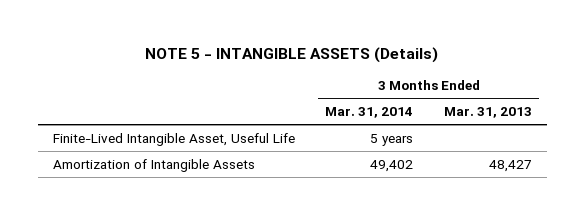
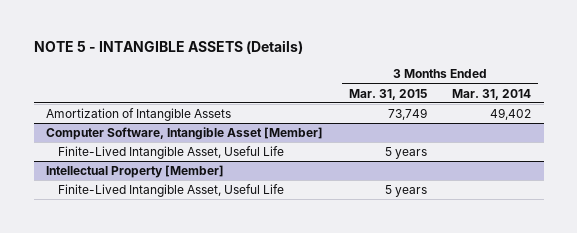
[443,107,532,119] Mar. 31, 2013 -> none
none -> [348,88,427,100] Mar. 31, 2015
[53,132,296,146] Finite-Lived Intangible Asset, Useful Life -> none
none -> [46,127,324,141] Computer Software, Intangible Asset [Member]
none -> [57,146,284,160] Finite-Lived Intangible Asset, Useful Life
none -> [46,165,225,179] Intellectual Property [Member]
none -> [57,184,284,198] Finite-Lived Intangible Asset, Useful Life

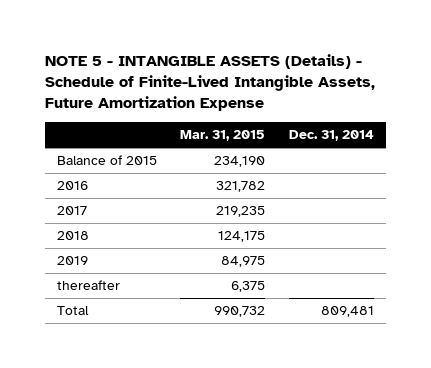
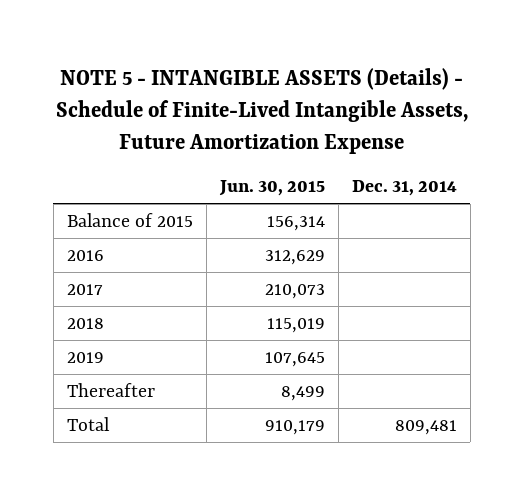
[180,130,266,142] Mar. 31, 2015 -> none
none -> [218,180,325,197] Jun. 30, 2015
[56,280,120,291] thereafter -> [66,382,155,397] Thereafter

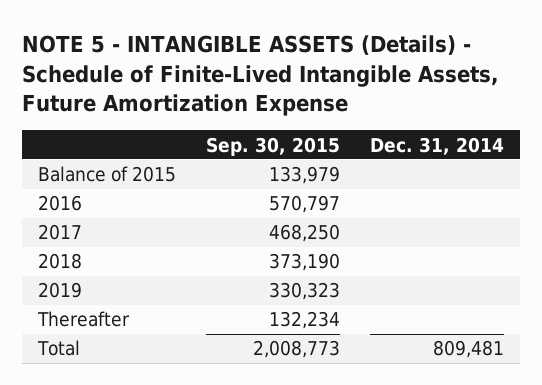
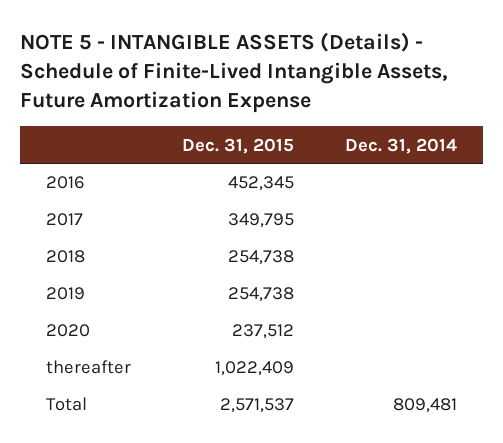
[206,136,341,156] Sep. 30, 2015 -> none
none -> [181,137,294,154] Dec. 31, 2015
[37,166,176,183] Balance of 2015 -> none
none -> [45,324,90,338] 2020
[36,311,130,328] Thereafter -> [45,360,131,375] thereafter

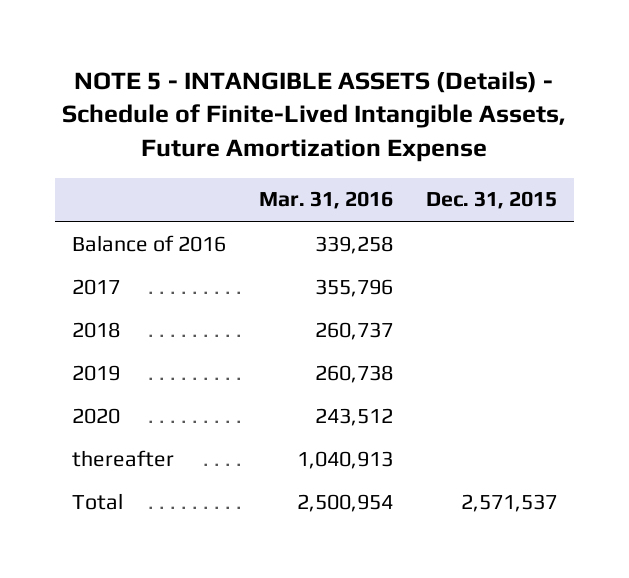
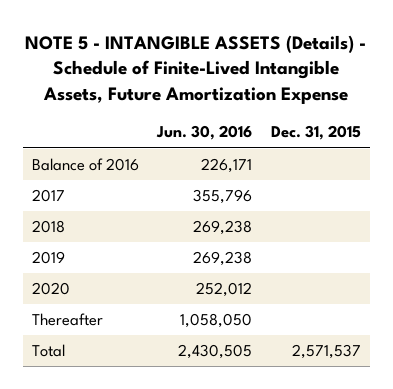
[258,191,393,210] Mar. 31, 2016 -> none
none -> [156,125,253,141] Jun. 30, 2016
[71,449,174,467] thereafter -> [32,313,104,327] Thereafter

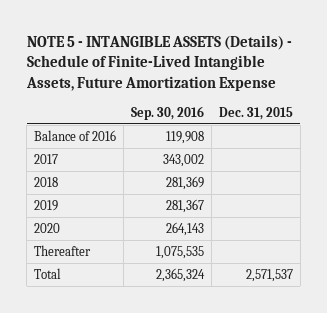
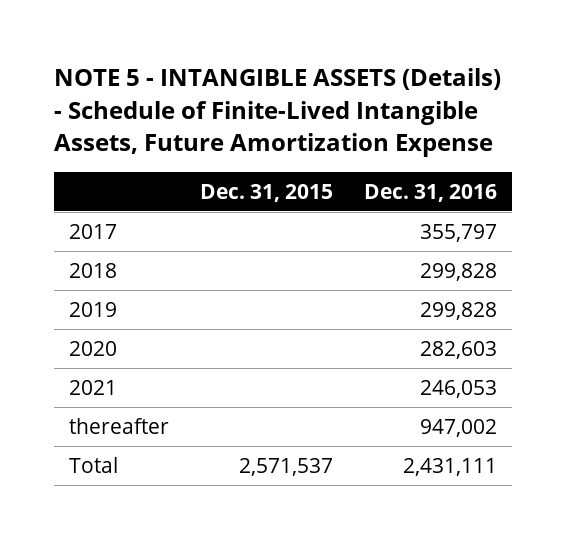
[131,105,205,120] Sep. 30, 2016 -> none
none -> [363,184,497,203] Dec. 31, 2016
[34,129,117,141] Balance of 2016 -> none
none -> [69,379,118,395] 2021
[34,244,92,256] Thereafter -> [69,417,170,434] thereafter

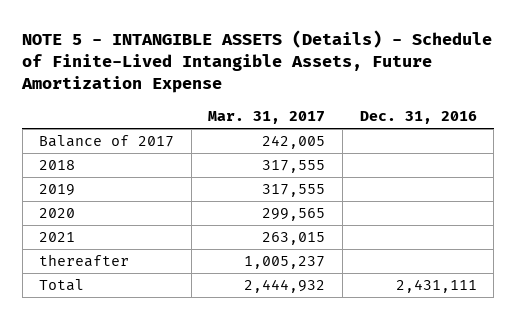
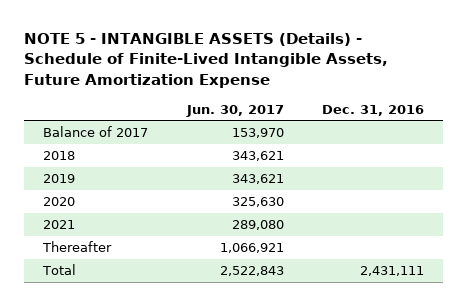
[208,111,326,125] Mar. 31, 2017 -> none
none -> [185,104,284,117] Jun. 30, 2017
[39,254,130,268] thereafter -> [42,241,113,253] Thereafter

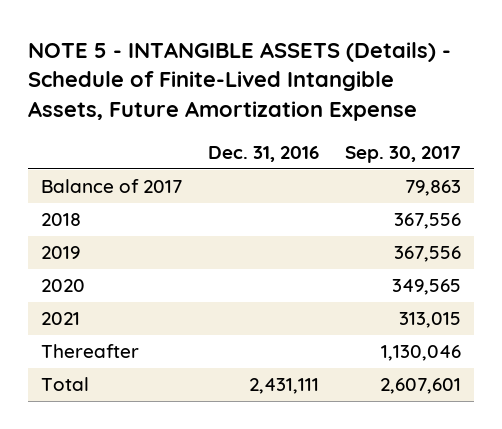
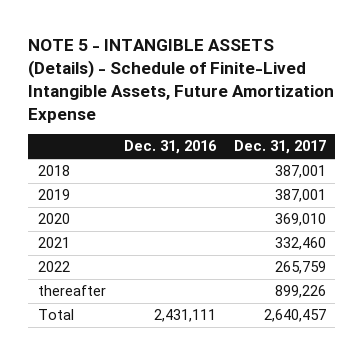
[344,145,461,163] Sep. 30, 2017 -> none
none -> [233,140,326,155] Dec. 31, 2017
[41,179,183,194] Balance of 2017 -> none
none -> [37,261,70,273] 2022
[41,344,140,359] Thereafter -> [37,285,106,297] thereafter

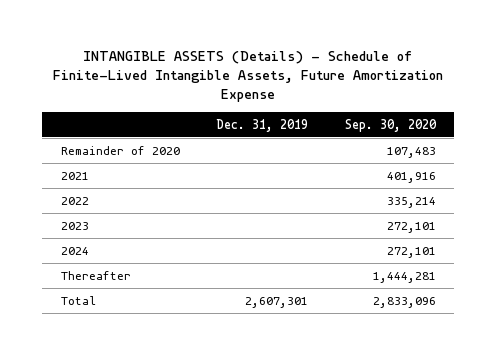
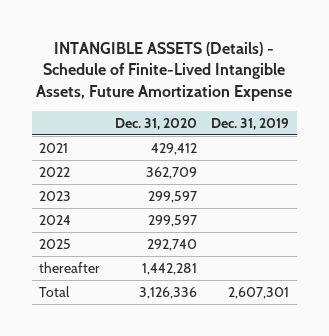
[344,118,437,132] Sep. 30, 2020 -> none
none -> [114,117,197,130] Dec. 31, 2020
[60,145,180,155] Remainder of 2020 -> none
none -> [39,238,72,249] 2025
[60,270,131,280] Thereafter -> [39,261,101,273] thereafter

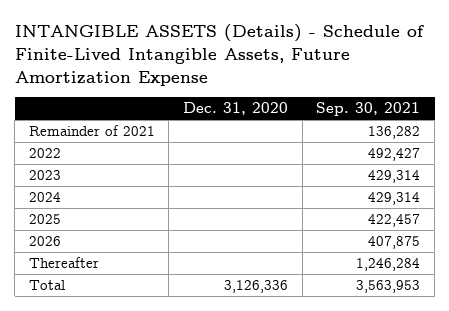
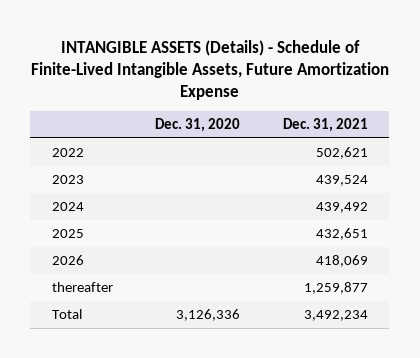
[316,102,421,117] Sep. 30, 2021 -> none
none -> [283,118,369,133] Dec. 31, 2021
[28,125,155,137] Remainder of 2021 -> none
[28,257,99,269] Thereafter -> [51,281,113,292] thereafter

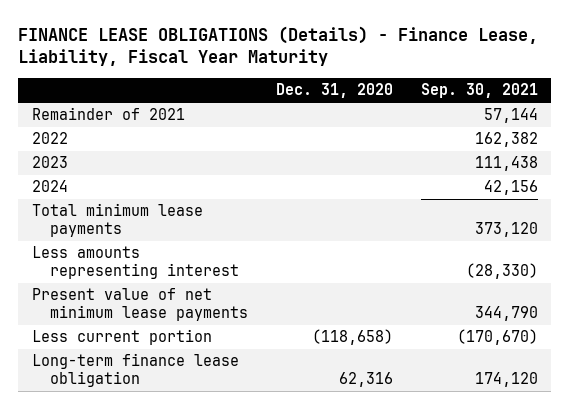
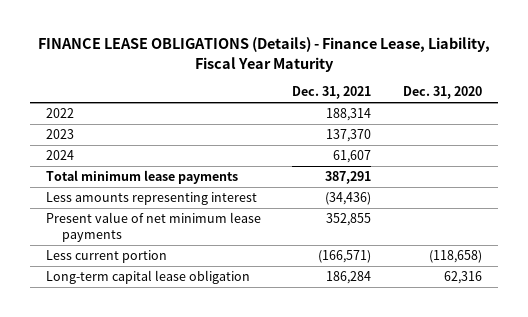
[420,83,538,99] Sep. 30, 2021 -> none
none -> [292,86,372,100] Dec. 31, 2021
[31,107,185,121] Remainder of 2021 -> none
[31,353,239,388] Long-term finance lease obligation -> [45,270,250,285] Long-term capital lease obligation

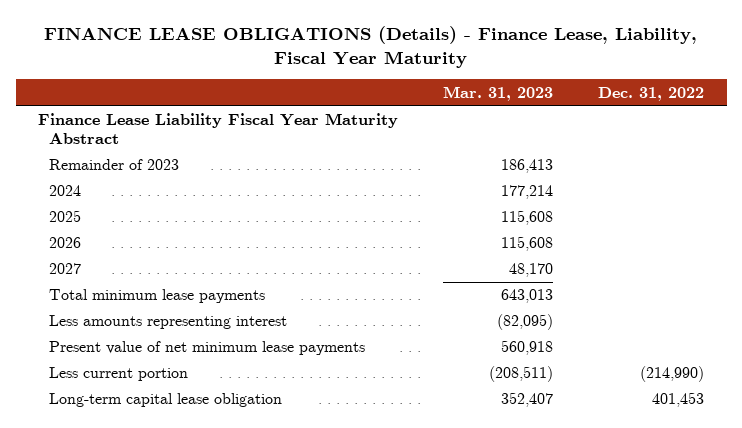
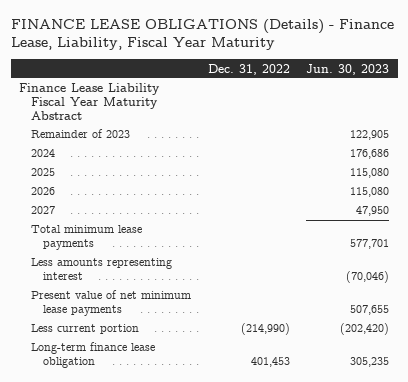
[443,85,554,101] Mar. 31, 2023 -> none
none -> [306,63,390,75] Jun. 30, 2023
[49,393,283,408] Long-term capital lease obligation -> [30,342,155,369] Long-term finance lease obligation

